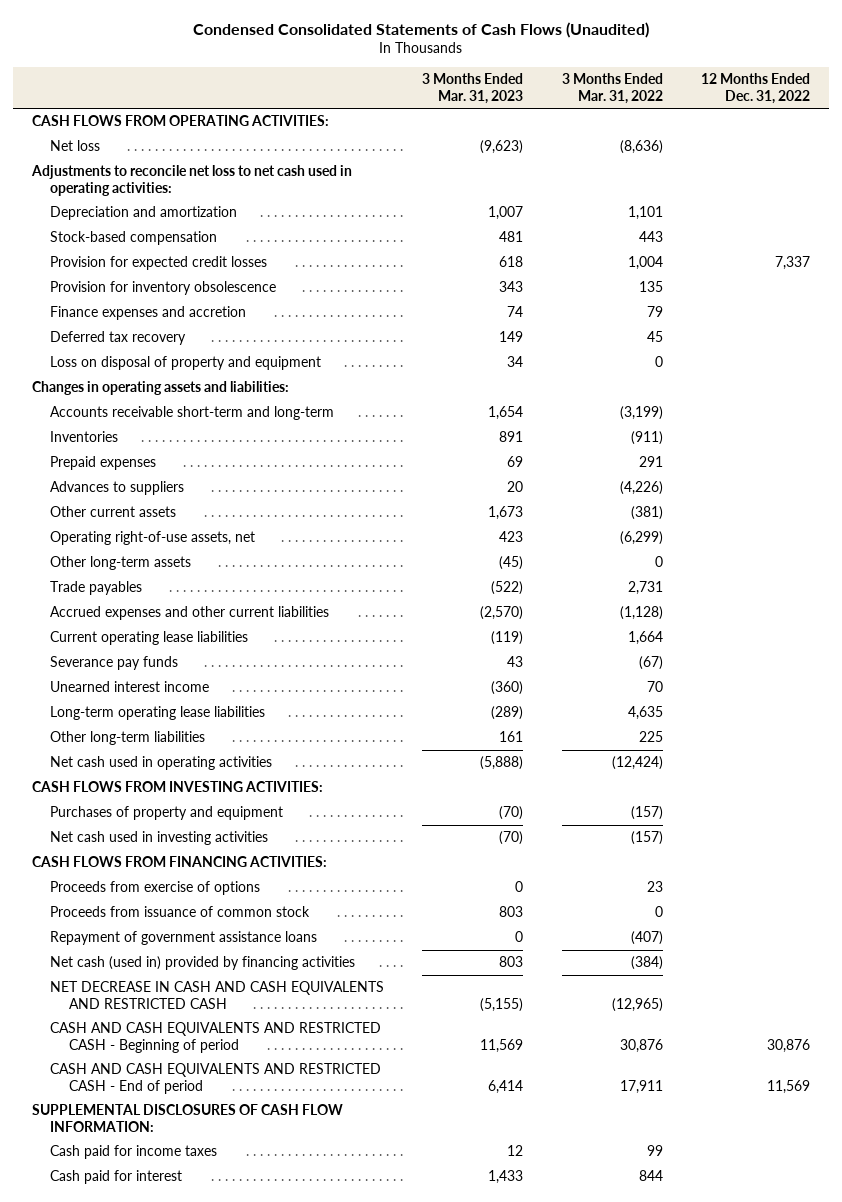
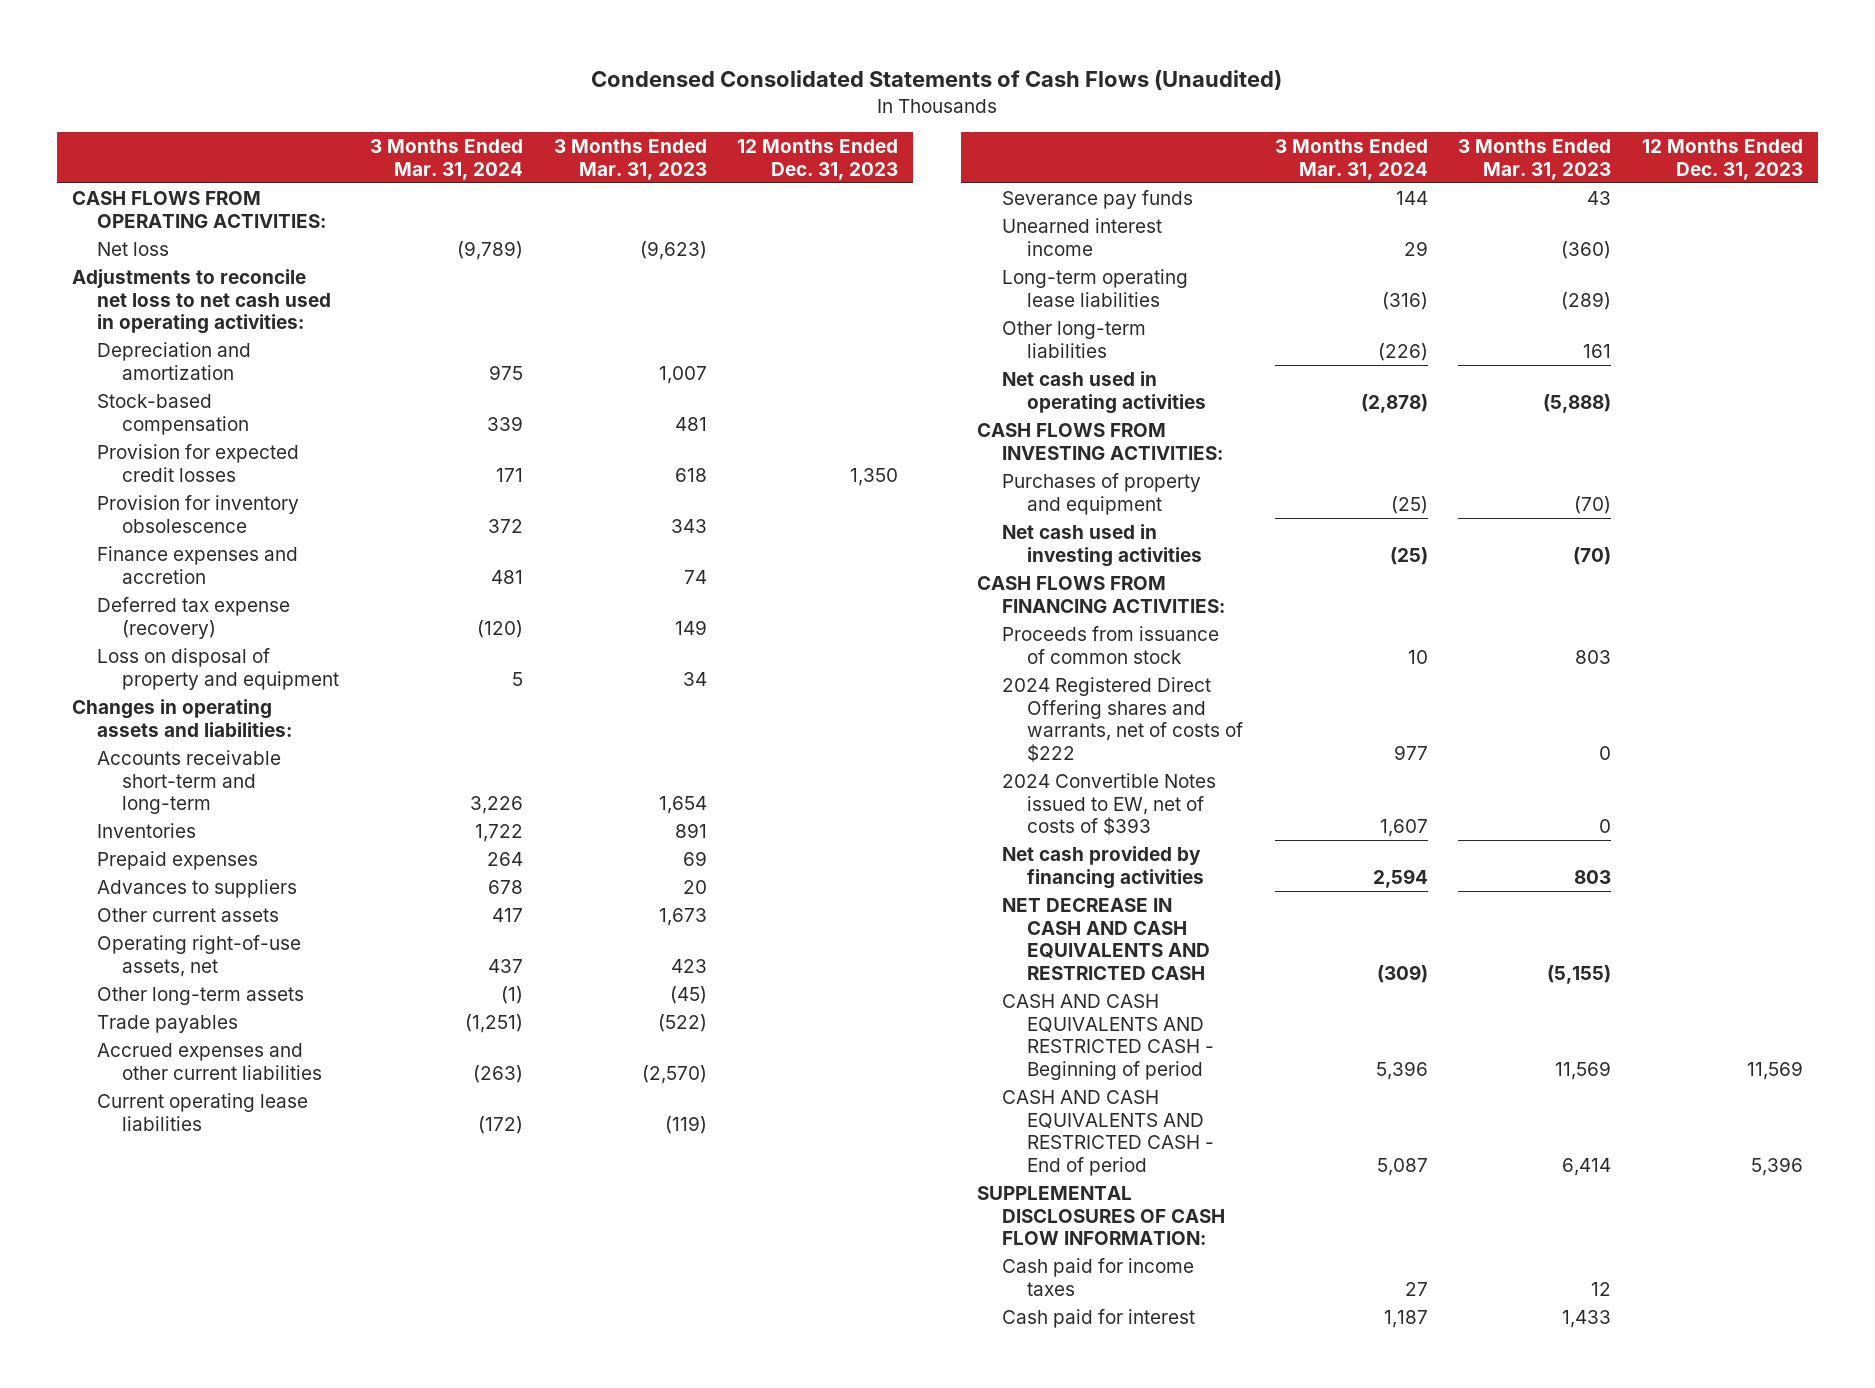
[561,73,663,104] 3 Months Ended Mar. 31, 2022 -> none
[700,73,810,104] 12 Months Ended Dec. 31, 2022 -> none
none -> [369,138,523,180] 3 Months Ended Mar. 31, 2024
none -> [737,138,899,180] 12 Months Ended Dec. 31, 2023
[50,331,187,346] Deferred tax recovery -> [97,597,291,639] Deferred tax expense (recovery)
[50,881,261,896] Proceeds from exercise of options -> none
[50,931,318,946] Repayment of government assistance loans -> none
none -> [1001,677,1244,763] 2024 Registered Direct Offering shares and warrants, net of costs of $222
none -> [1001,773,1216,836] 2024 Convertible Notes issued to EW, net of costs of $393
[50,956,356,971] Net cash (used in) provided by financing activities -> [1001,846,1205,889] Net cash provided by financing activities

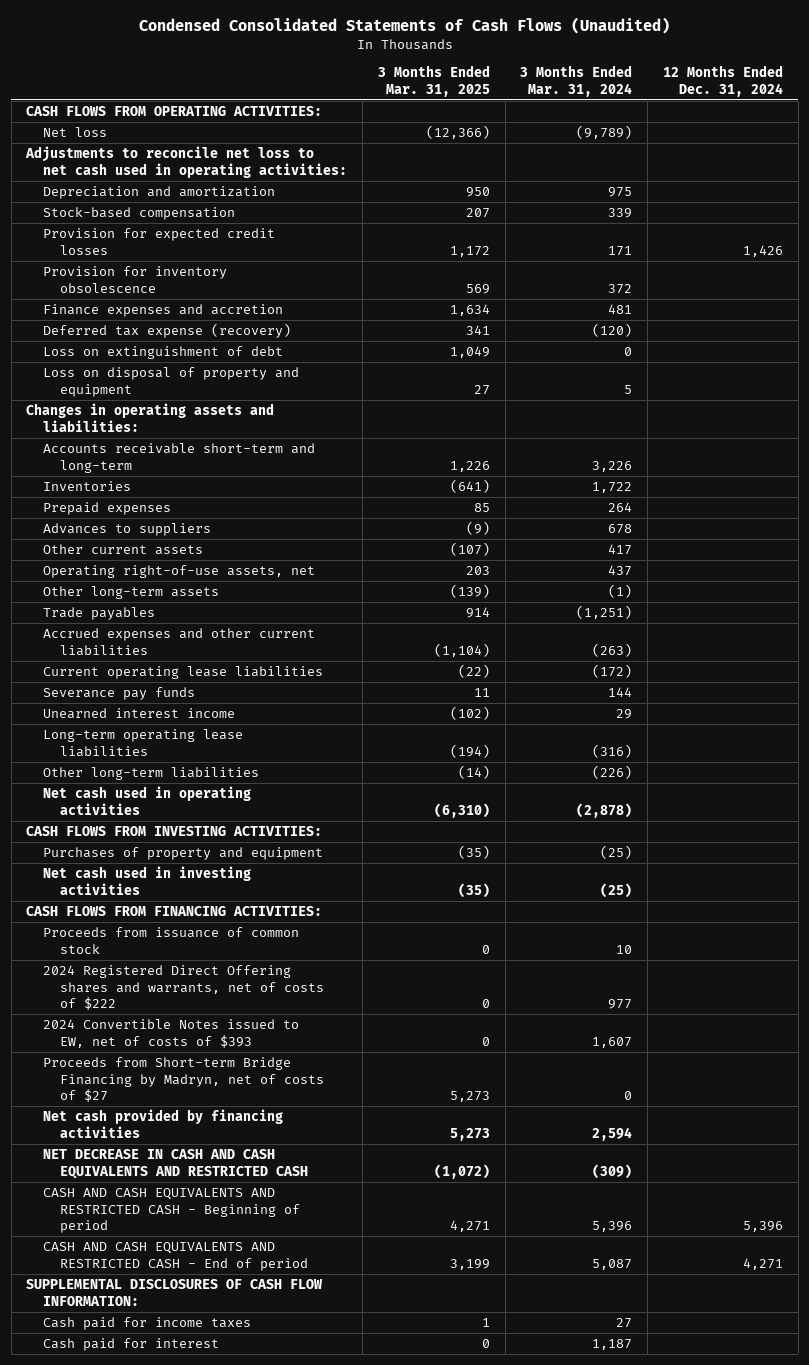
[553,138,707,180] 3 Months Ended Mar. 31, 2023 -> none
[737,138,899,180] 12 Months Ended Dec. 31, 2023 -> none
none -> [377,65,490,97] 3 Months Ended Mar. 31, 2025
none -> [662,65,783,97] 12 Months Ended Dec. 31, 2024
none -> [43,346,284,360] Loss on extinguishment of debt
none -> [43,1057,325,1103] Proceeds from Short-term Bridge Financing by Madryn, net of costs of $27

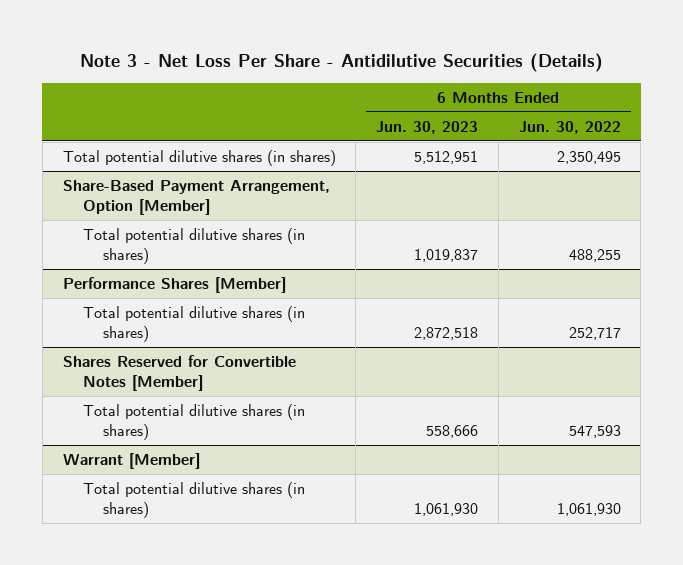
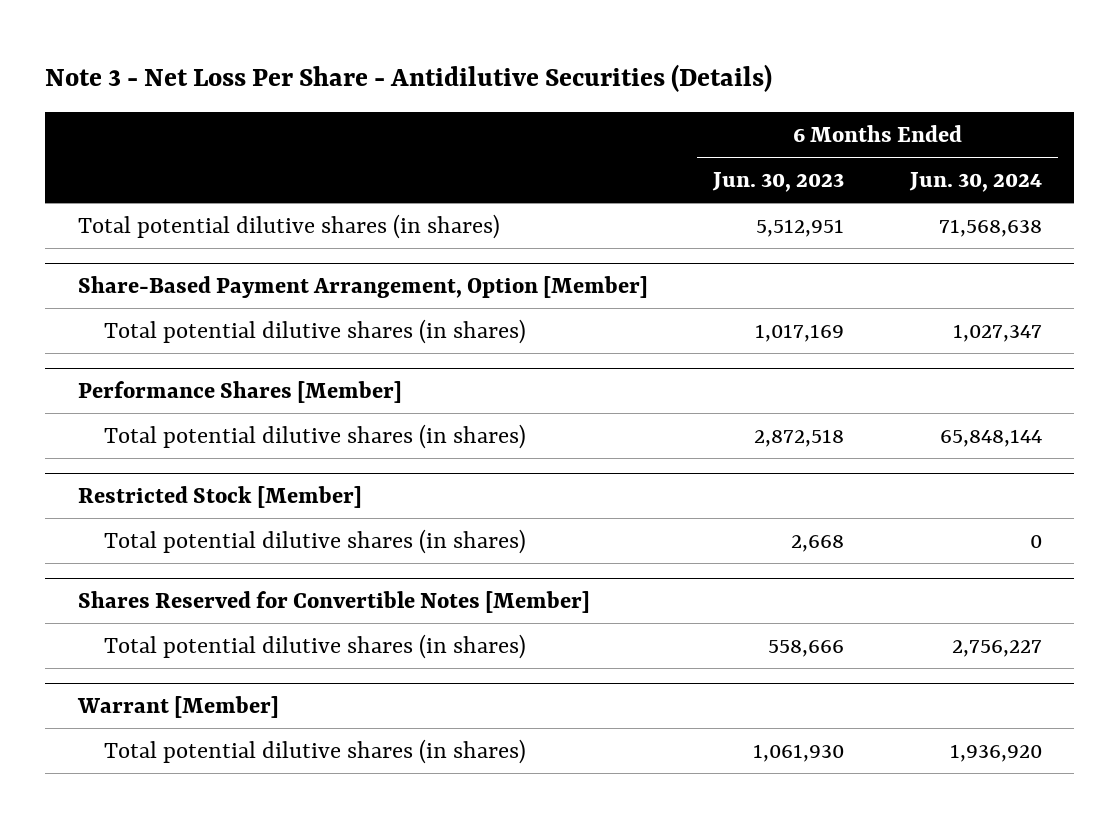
[518,120,621,134] Jun. 30, 2022 -> none
none -> [908,172,1042,193] Jun. 30, 2024
[414,249,479,263] 1,019,837 -> [755,323,845,342] 1,017,169
none -> [77,486,362,509] Restricted Stock [Member]
none -> [103,528,526,554] Total potential dilutive shares (in shares)

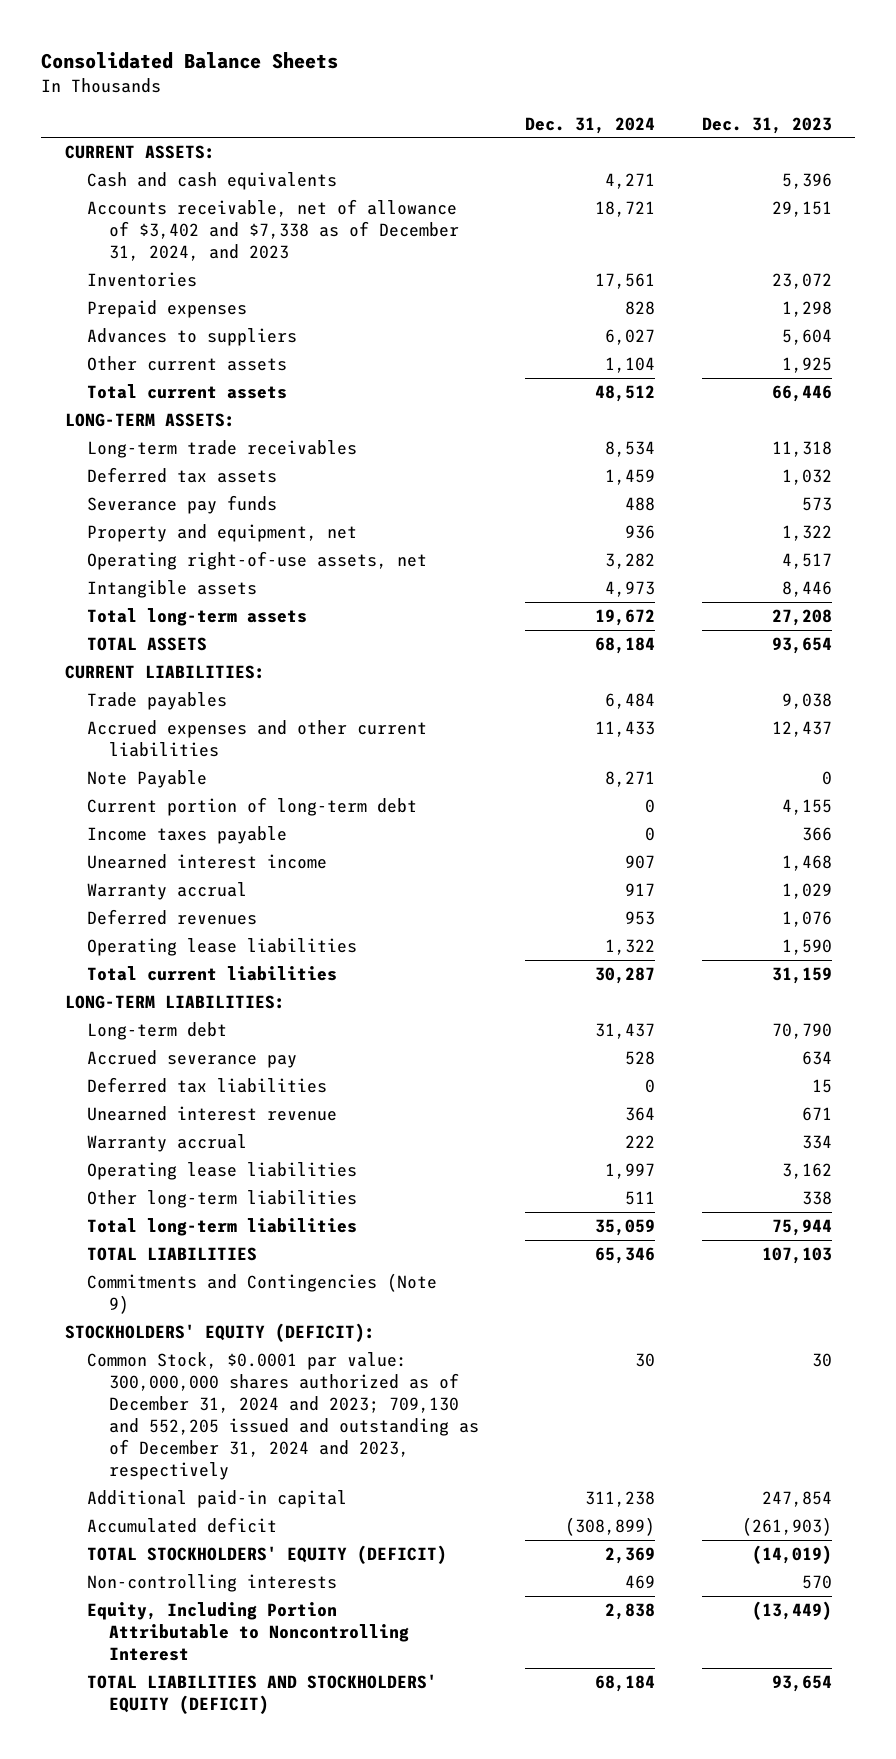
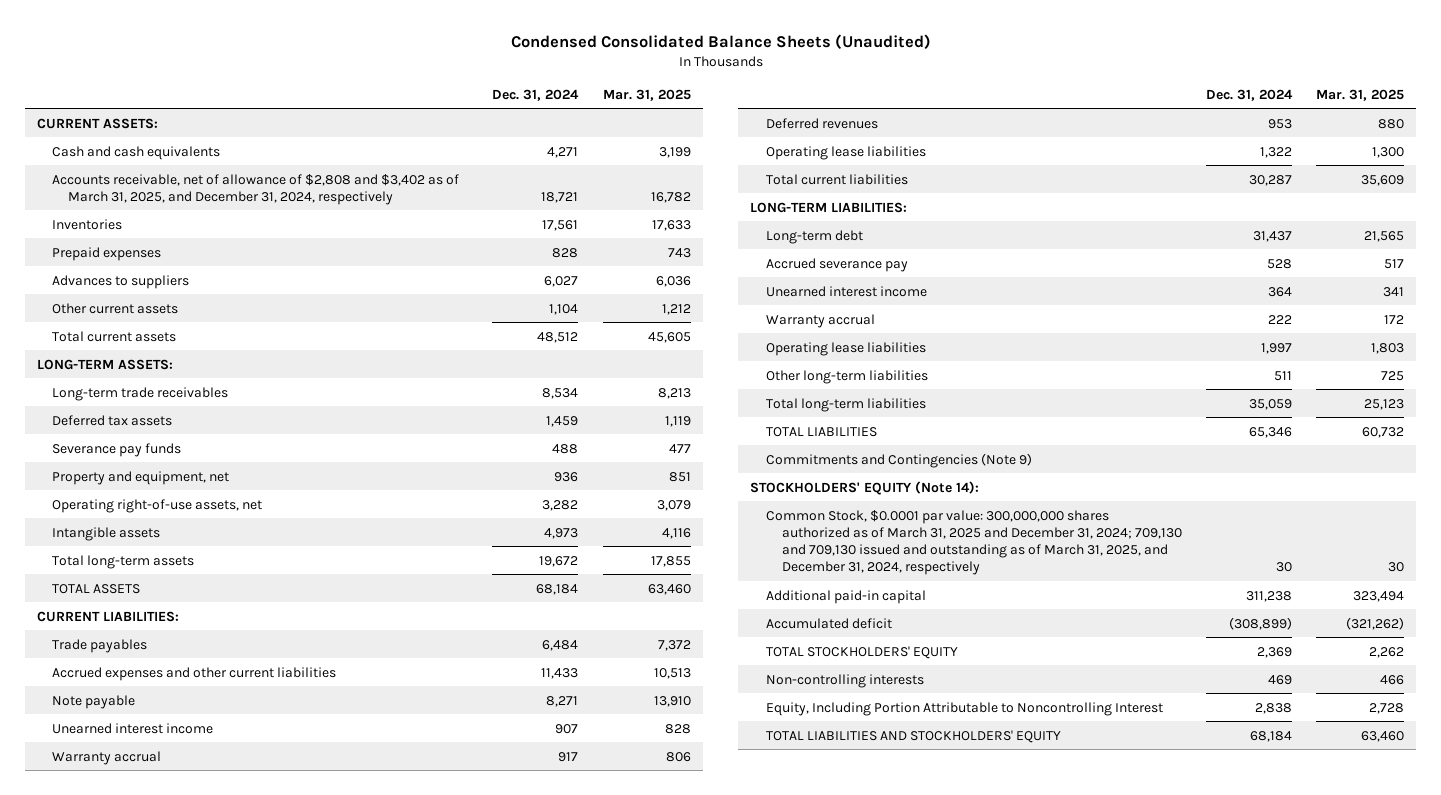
[41,52,339,70] Consolidated Balance Sheets -> [510,33,931,49] Condensed Consolidated Balance Sheets (Unaudited)
[701,116,832,134] Dec. 31, 2023 -> none
none -> [602,88,691,101] Mar. 31, 2025
[86,199,459,261] Accounts receivable, net of allowance of $3,402 and $7,338 as of December 31, 2024, and 2023 -> [52,173,460,205] Accounts receivable, net of allowance of $2,808 and $3,402 as of March 31, 2025, and December 31, 2024, respectively
[86,797,417,817] Current portion of long-term debt -> none
[86,826,287,845] Income taxes payable -> none
[86,770,207,789] Note Payable -> [52,694,136,709] Note payable
[86,1077,327,1094] Deferred tax liabilities -> none
[86,1106,337,1122] Unearned interest revenue -> [766,285,928,297] Unearned interest income
[64,1323,375,1343] STOCKHOLDERS' EQUITY (DEFICIT): -> [750,480,980,495] STOCKHOLDERS' EQUITY (Note 14):
[86,1352,479,1480] Common Stock, $0.0001 par value: 300,000,000 shares authorized as of December 31, 2024 and 2023; 709,130 and 552,205 issued and outstanding as of December 31, 2024 and 2023, respectively -> [766,509,1182,576] Common Stock, $0.0001 par value: 300,000,000 shares authorized as of March 31, 2025 and December 31, 2024; 709,130 and 709,130 issued and outstanding as of March 31, 2025, and December 31, 2024, respectively
[86,1545,447,1565] TOTAL STOCKHOLDERS' EQUITY (DEFICIT) -> [766,645,959,659] TOTAL STOCKHOLDERS' EQUITY
[86,1674,437,1715] TOTAL LIABILITIES AND STOCKHOLDERS' EQUITY (DEFICIT) -> [766,729,1062,743] TOTAL LIABILITIES AND STOCKHOLDERS' EQUITY

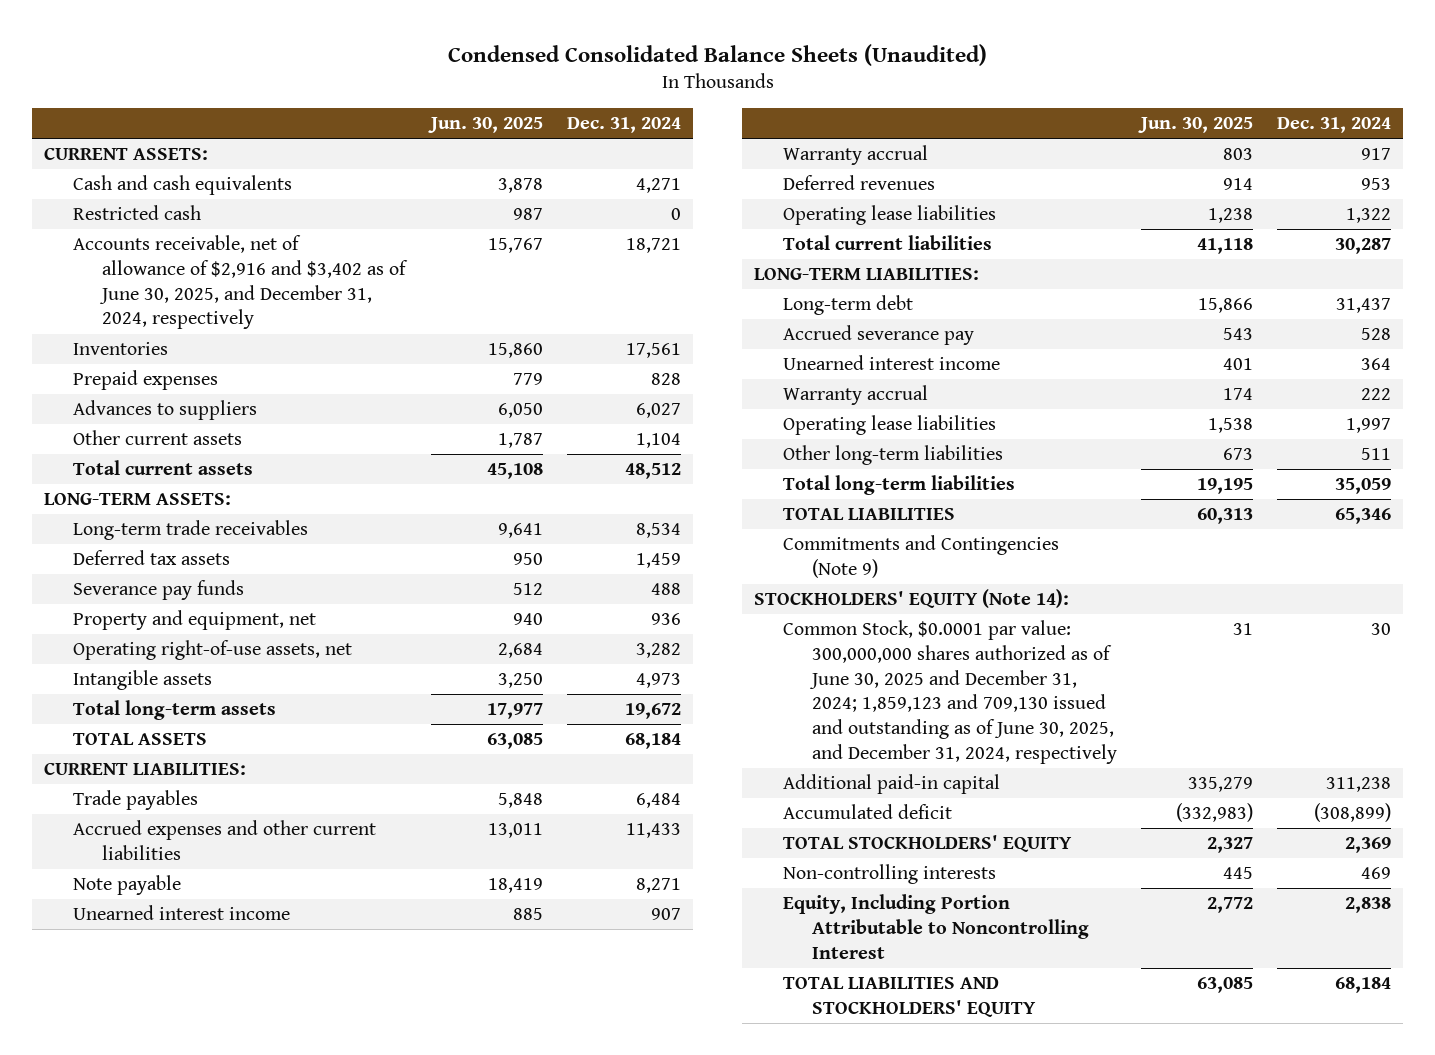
[602,88,691,101] Mar. 31, 2025 -> none
none -> [427,117,543,134] Jun. 30, 2025
none -> [72,205,201,221] Restricted cash
[52,173,460,205] Accounts receivable, net of allowance of $2,808 and $3,402 as of March 31, 2025, and December 31, 2024, respectively -> [72,235,408,330] Accounts receivable, net of allowance of $2,916 and $3,402 as of June 30, 2025, and December 31, 2024, respectively
[766,509,1182,576] Common Stock, $0.0001 par value: 300,000,000 shares authorized as of March 31, 2025 and December 31, 2024; 709,130 and 709,130 issued and outstanding as of March 31, 2025, and December 31, 2024, respectively -> [782,620,1117,764] Common Stock, $0.0001 par value: 300,000,000 shares authorized as of June 30, 2025 and December 31, 2024; 1,859,123 and 709,130 issued and outstanding as of June 30, 2025, and December 31, 2024, respectively

